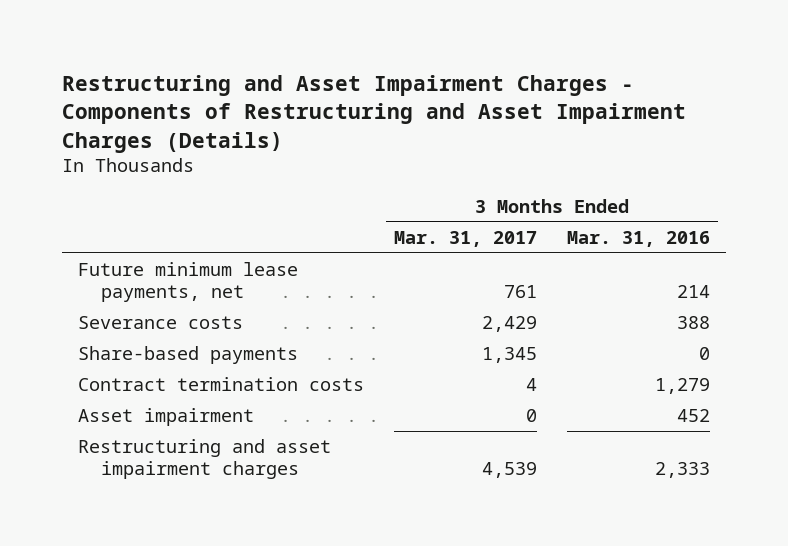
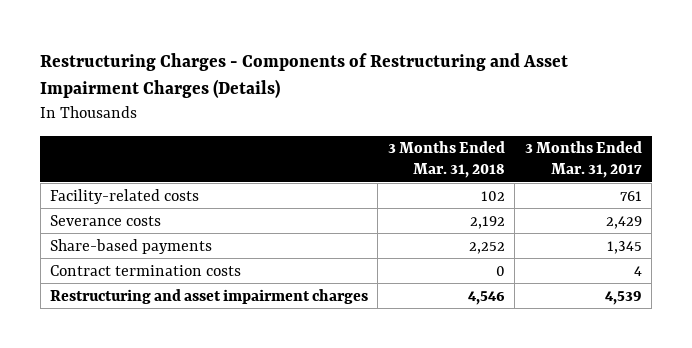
[62,74,687,153] Restructuring and Asset Impairment Charges - Components of Restructuring and Asset Impairment Charges (Details) -> [40,53,569,99] Restructuring Charges - Components of Restructuring and Asset Impairment Charges (Details)
[567,230,711,247] Mar. 31, 2016 -> none
none -> [387,141,505,178] 3 Months Ended Mar. 31, 2018
[77,262,298,302] Future minimum lease payments, net -> [50,188,200,204] Facility-related costs
[77,408,254,427] Asset impairment -> none

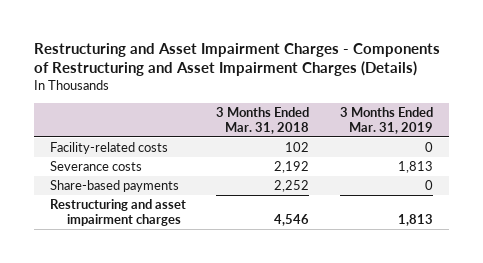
[40,53,569,99] Restructuring Charges - Components of Restructuring and Asset Impairment Charges (Details) -> [34,42,441,77] Restructuring and Asset Impairment Charges - Components of Restructuring and Asset Impairment Charges (Details)
[524,141,642,178] 3 Months Ended Mar. 31, 2017 -> none
none -> [340,106,434,134] 3 Months Ended Mar. 31, 2019
[50,264,242,276] Contract termination costs -> none

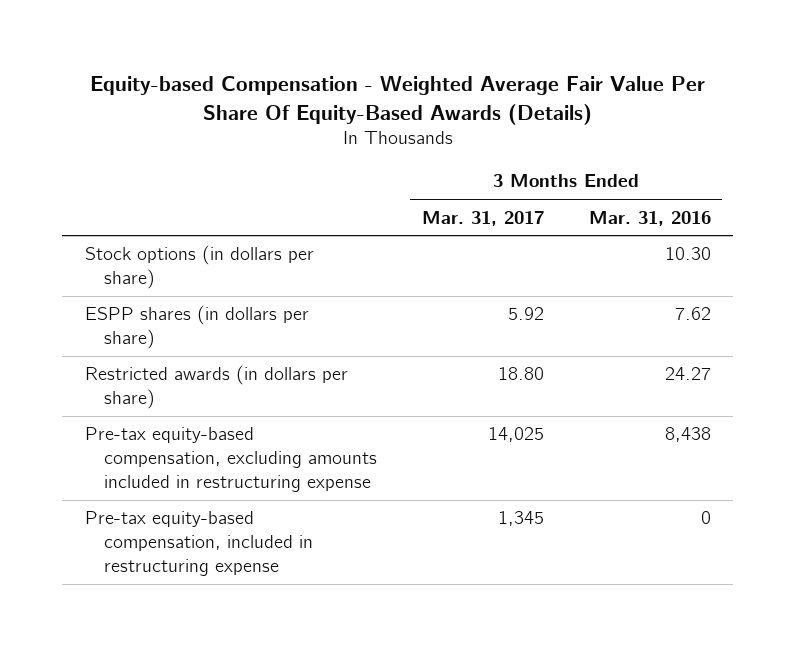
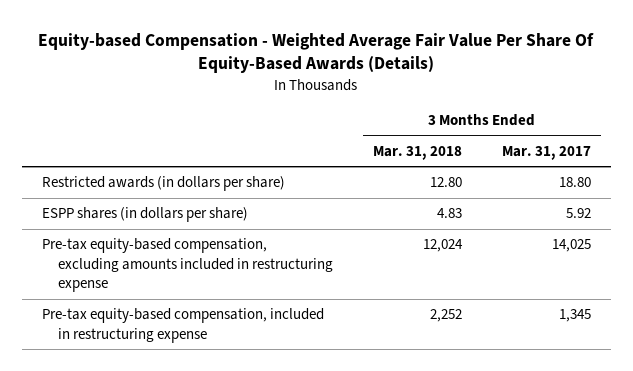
[588,210,711,226] Mar. 31, 2016 -> none
none -> [373,146,463,161] Mar. 31, 2018
[84,245,314,290] Stock options (in dollars per share) -> none
[84,305,309,350] ESPP shares (in dollars per share) -> [41,207,248,223] ESPP shares (in dollars per share)

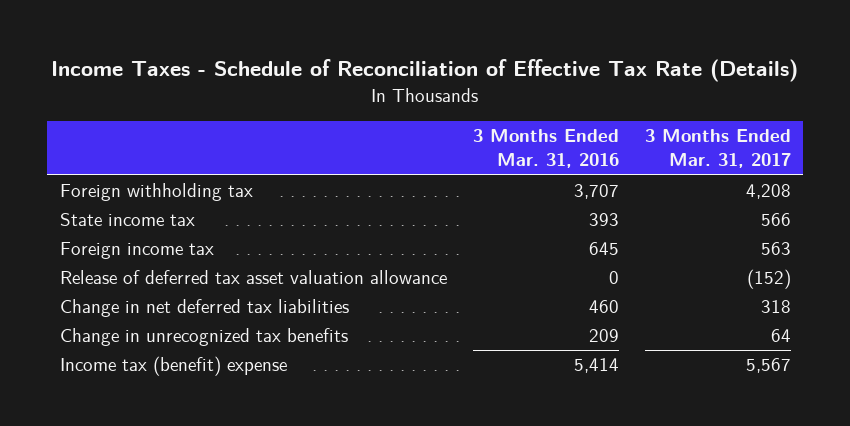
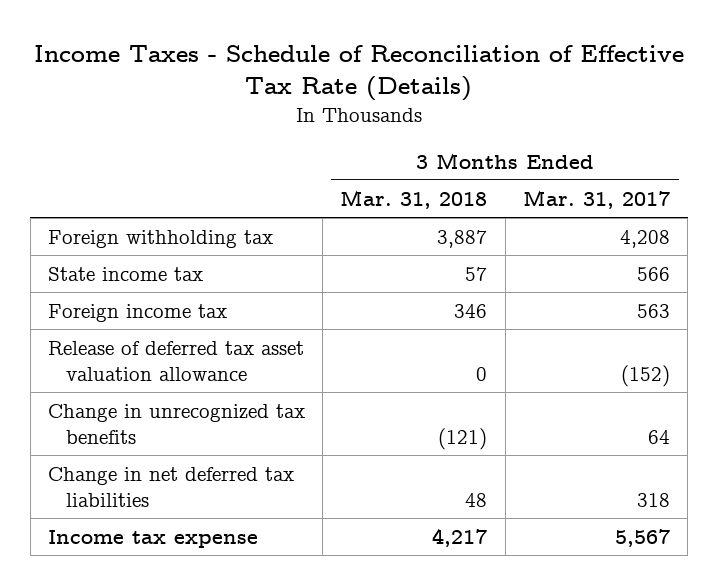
[472,129,619,169] 3 Months Ended Mar. 31, 2016 -> none
none -> [340,189,488,209] Mar. 31, 2018
[59,299,349,318] Change in net deferred tax liabilities -> [47,466,294,507] Change in net deferred tax liabilities
[59,356,287,377] Income tax (benefit) expense -> [47,529,258,548] Income tax expense

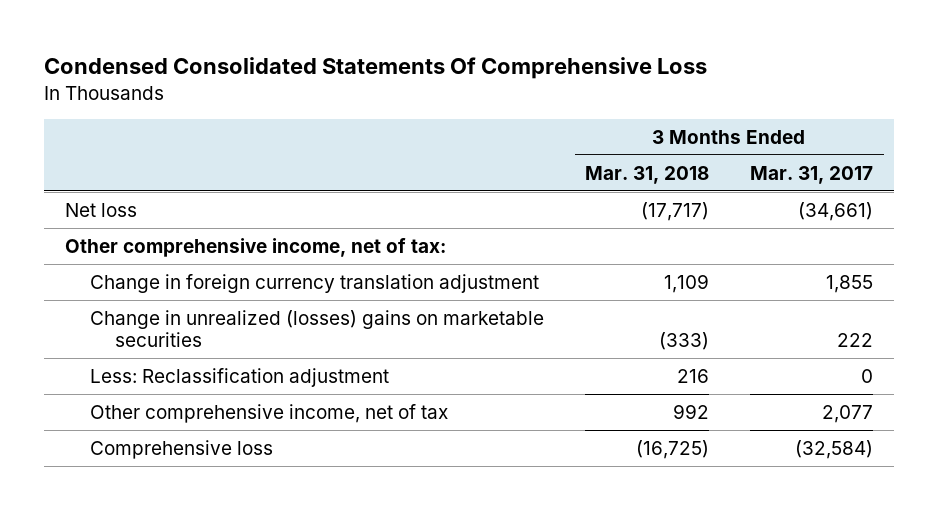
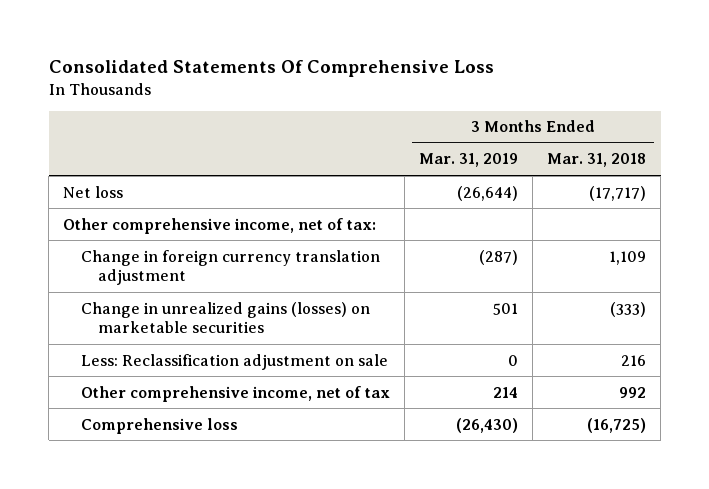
[44,57,708,80] Condensed Consolidated Statements Of Comprehensive Loss -> [48,60,494,78] Consolidated Statements Of Comprehensive Loss
[750,165,874,184] Mar. 31, 2017 -> none
none -> [418,153,518,168] Mar. 31, 2019
[90,309,545,348] Change in unrealized (losses) gains on marketable securities -> [80,301,370,334] Change in unrealized gains (losses) on marketable securities
[90,367,390,387] Less: Reclassification adjustment -> [80,353,388,370] Less: Reclassification adjustment on sale

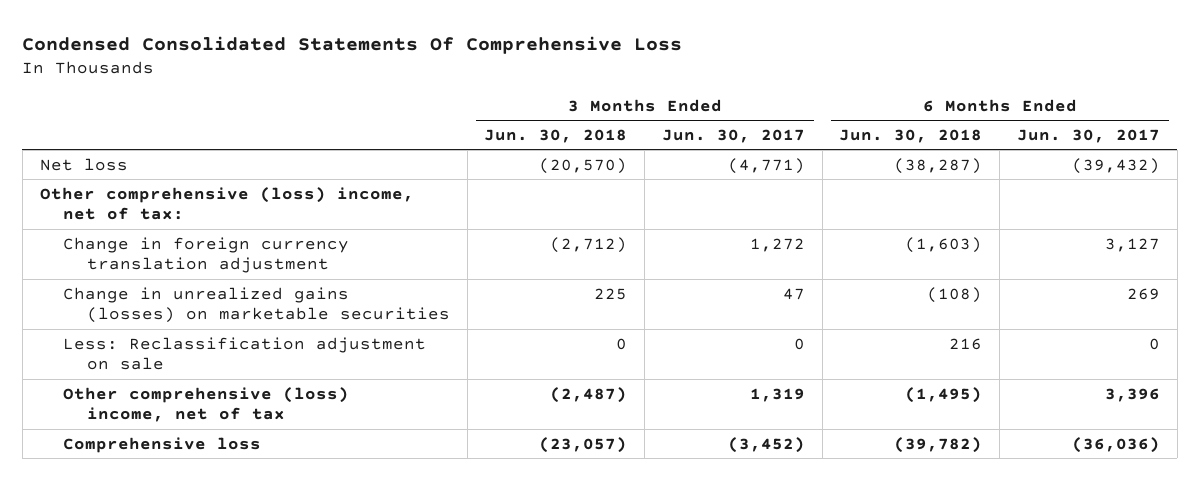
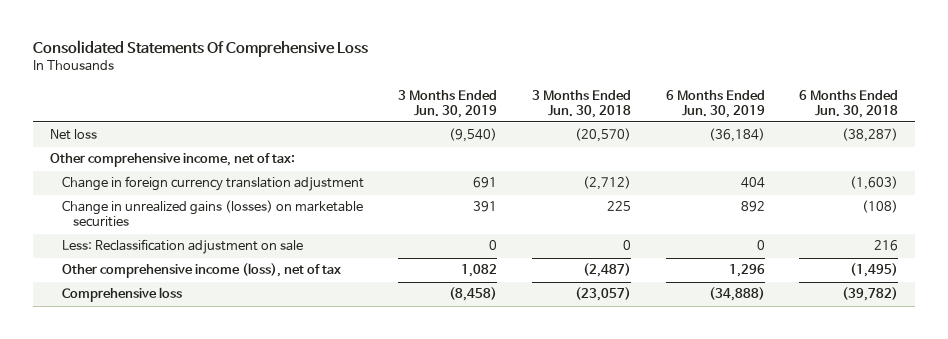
[22,35,683,54] Condensed Consolidated Statements Of Comprehensive Loss -> [33,40,369,58] Consolidated Statements Of Comprehensive Loss
[661,128,805,143] Jun. 30, 2017 -> none
[1017,128,1161,143] Jun. 30, 2017 -> none
none -> [398,89,498,118] 3 Months Ended Jun. 30, 2019
none -> [665,89,765,118] 6 Months Ended Jun. 30, 2019
[39,186,414,221] Other comprehensive (loss) income, net of tax: -> [50,153,296,168] Other comprehensive income, net of tax:
[63,386,350,423] Other comprehensive (loss) income, net of tax -> [61,263,341,279] Other comprehensive income (loss), net of tax

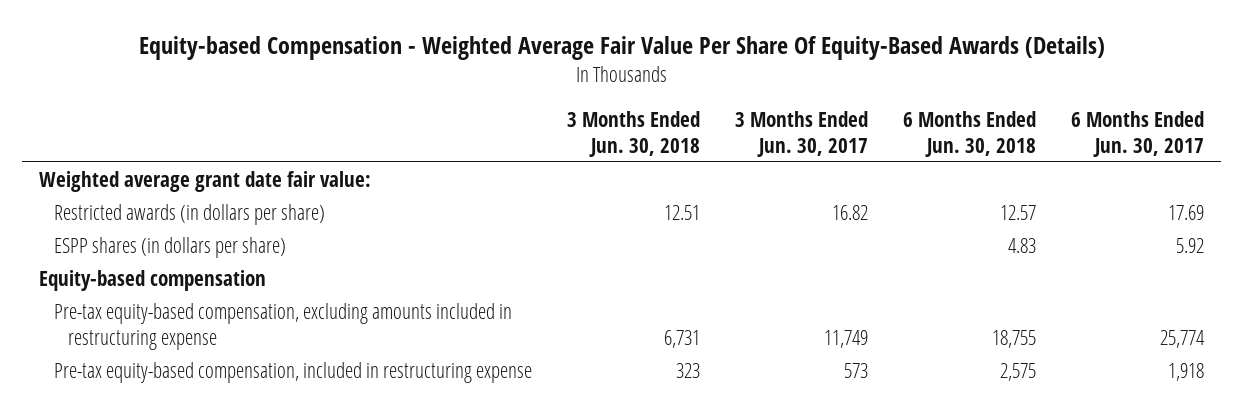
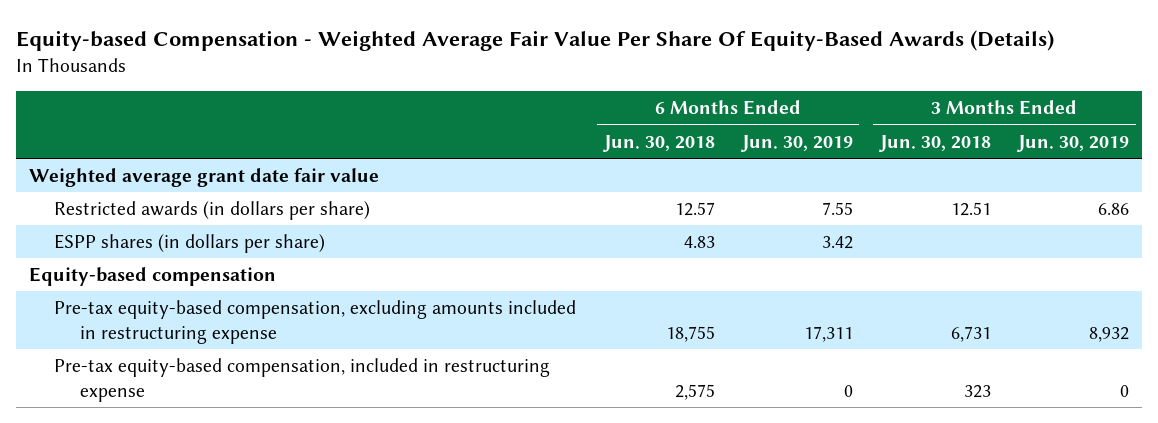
[734,110,868,157] 3 Months Ended Jun. 30, 2017 -> none
[1070,110,1204,157] 6 Months Ended Jun. 30, 2017 -> none
none -> [740,134,853,152] Jun. 30, 2019
none -> [1016,134,1129,152] Jun. 30, 2019
[39,170,372,192] Weighted average grant date fair value: -> [29,167,380,187] Weighted average grant date fair value

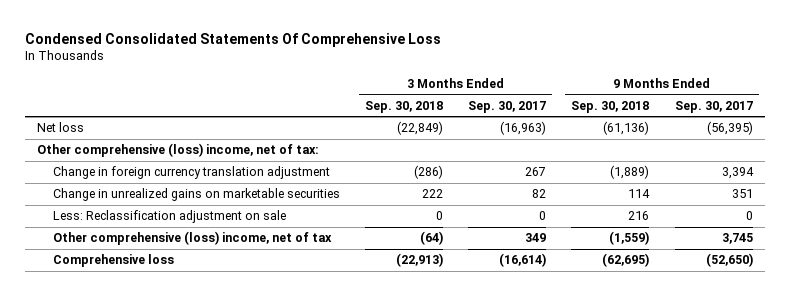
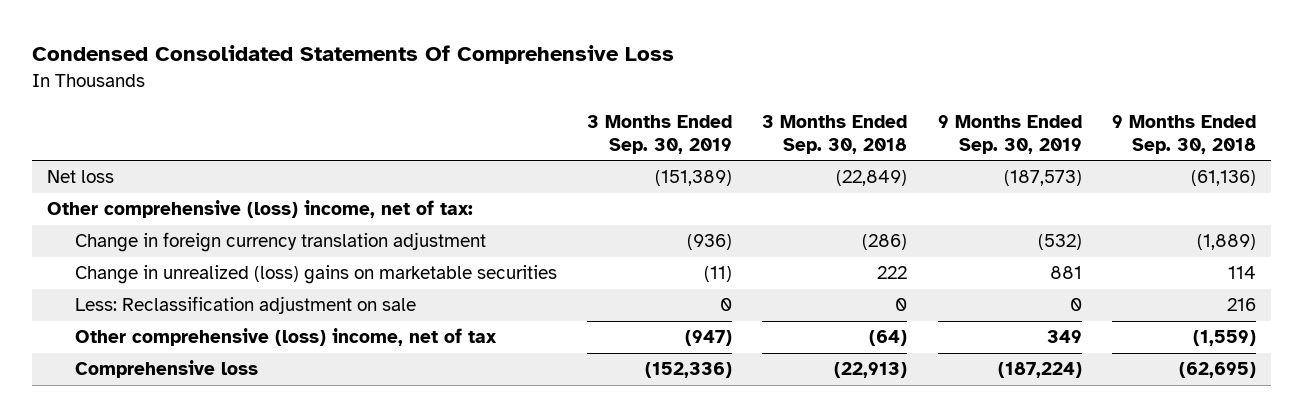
[468,100,547,113] Sep. 30, 2017 -> none
[674,100,753,113] Sep. 30, 2017 -> none
none -> [587,114,733,154] 3 Months Ended Sep. 30, 2019
none -> [937,114,1082,154] 9 Months Ended Sep. 30, 2019
[52,188,340,202] Change in unrealized gains on marketable securities -> [74,265,557,285] Change in unrealized (loss) gains on marketable securities

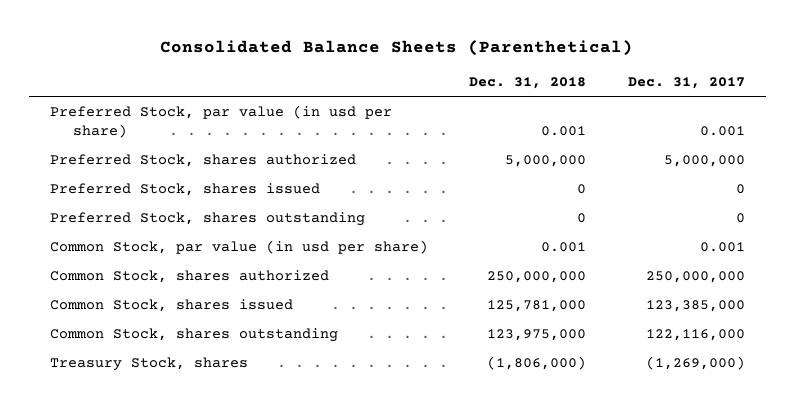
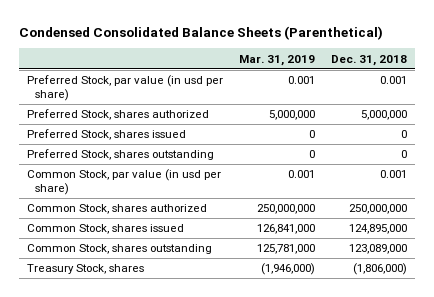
[160,40,634,57] Consolidated Balance Sheets (Parenthetical) -> [18,25,383,40] Condensed Consolidated Balance Sheets (Parenthetical)
[627,77,745,90] Dec. 31, 2017 -> none
none -> [239,54,316,66] Mar. 31, 2019
[487,299,587,312] 125,781,000 -> [349,224,408,235] 124,895,000
[487,328,587,341] 123,975,000 -> [349,244,408,255] 123,089,000

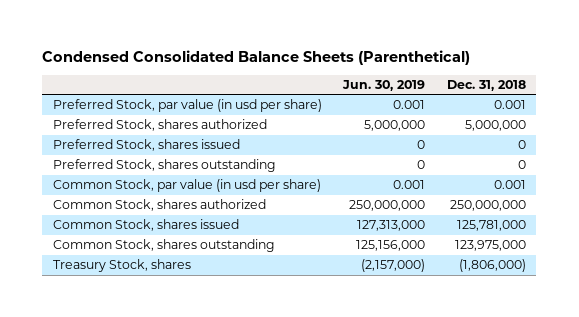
[239,54,316,66] Mar. 31, 2019 -> none
none -> [342,79,426,91] Jun. 30, 2019
[349,224,408,235] 124,895,000 -> [456,220,526,232] 125,781,000
[349,244,408,255] 123,089,000 -> [454,240,526,252] 123,975,000

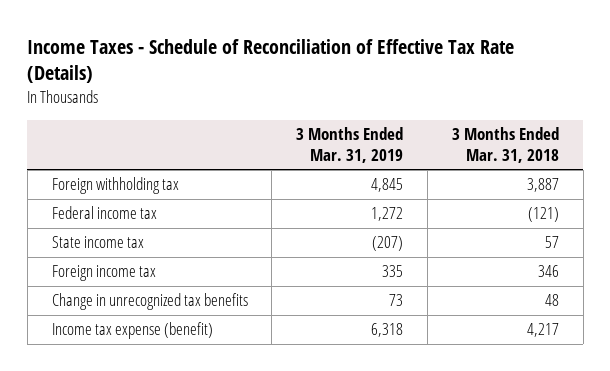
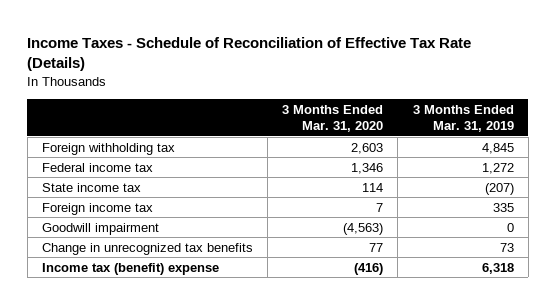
[451,127,559,163] 3 Months Ended Mar. 31, 2018 -> none
none -> [282,104,384,133] 3 Months Ended Mar. 31, 2020
none -> [42,222,160,235] Goodwill impairment
[51,322,213,340] Income tax expense (benefit) -> [42,262,220,275] Income tax (benefit) expense

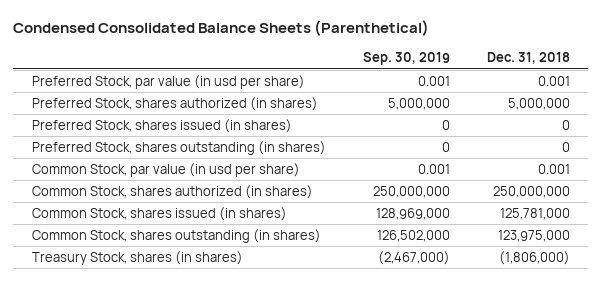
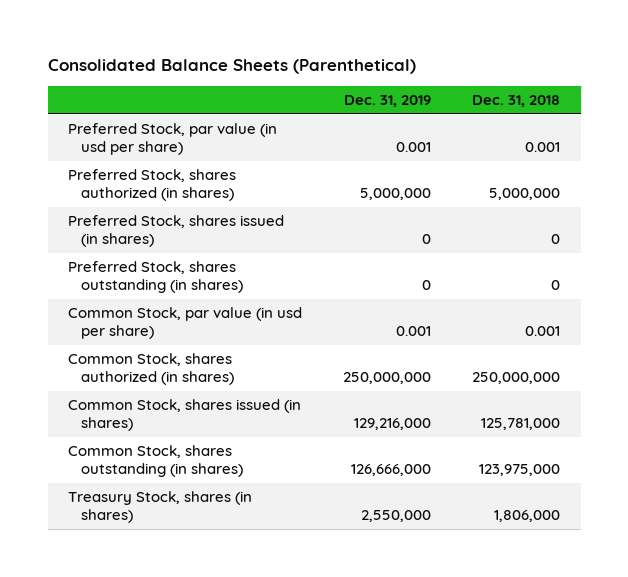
[13,20,430,37] Condensed Consolidated Balance Sheets (Parenthetical) -> [47,59,416,75] Consolidated Balance Sheets (Parenthetical)
[362,52,450,66] Sep. 30, 2019 -> none
none -> [344,95,432,108] Dec. 31, 2019
[498,250,570,265] (1,806,000) -> [494,510,561,523] 1,806,000

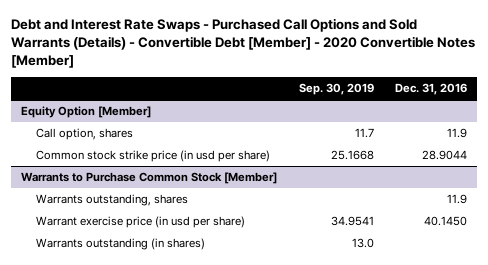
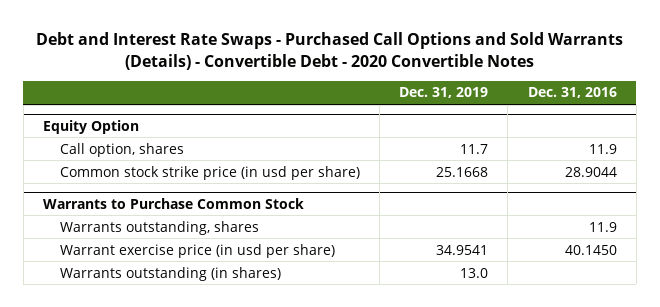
[10,17,475,69] Debt and Interest Rate Swaps - Purchased Call Options and Sold Warrants (Details) - Convertible Debt [Member] - 2020 Convertible Notes [Member] -> [35,31,623,70] Debt and Interest Rate Swaps - Purchased Call Options and Sold Warrants (Details) - Convertible Debt - 2020 Convertible Notes
[298,83,374,96] Sep. 30, 2019 -> none
none -> [399,87,489,99] Dec. 31, 2019
[21,106,152,119] Equity Option [Member] -> [42,119,139,134] Equity Option
[21,172,278,185] Warrants to Purchase Common Stock [Member] -> [42,197,304,209] Warrants to Purchase Common Stock

